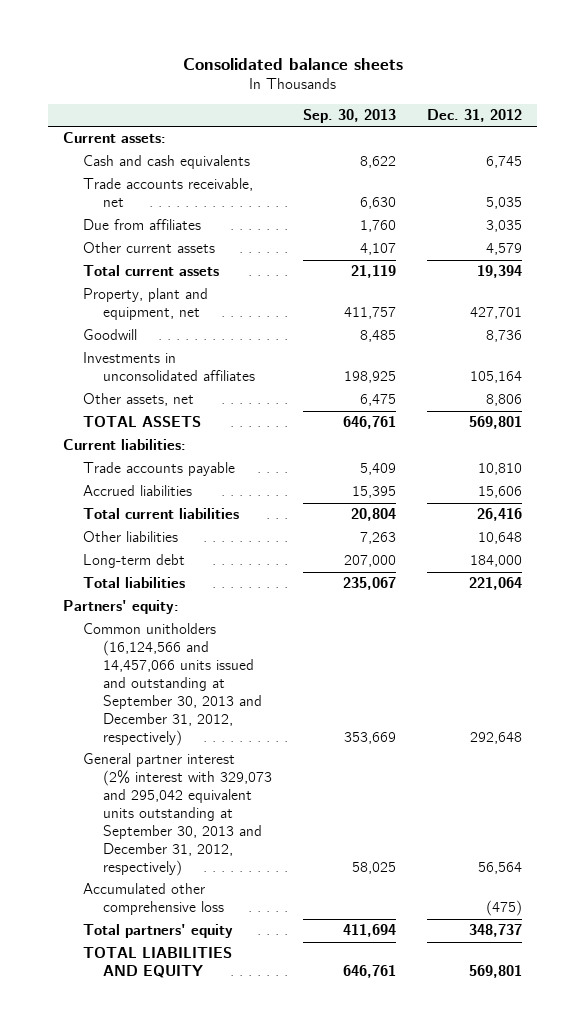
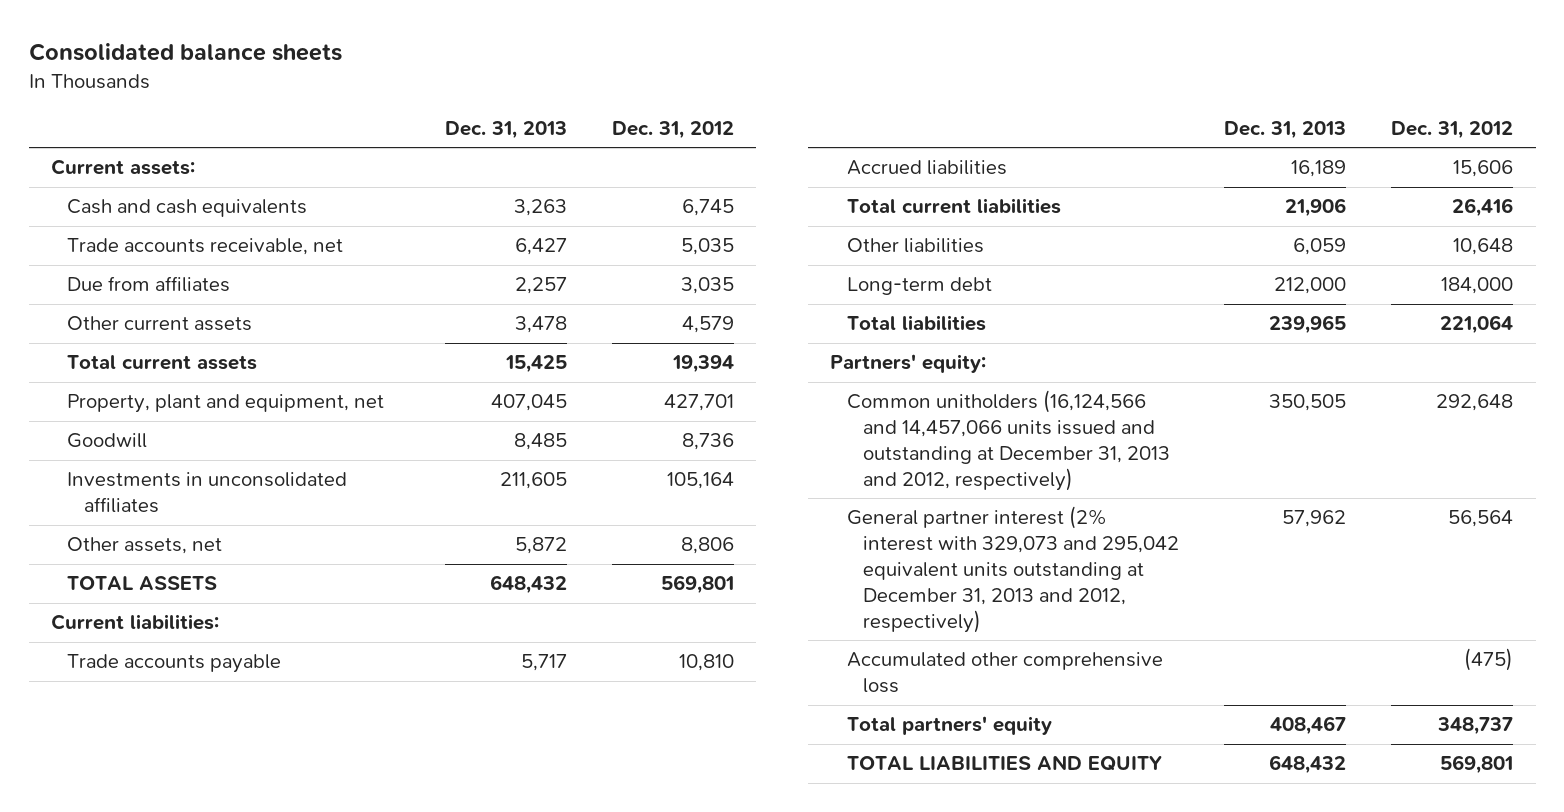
[303,108,397,123] Sep. 30, 2013 -> none
none -> [444,120,567,139] Dec. 31, 2013
[83,623,263,746] Common unitholders (16,124,566 and 14,457,066 units issued and outstanding at September 30, 2013 and December 31, 2012, respectively) -> [846,390,1170,491] Common unitholders (16,124,566 and 14,457,066 units issued and outstanding at December 31, 2013 and 2012, respectively)
[83,753,273,876] General partner interest (2% interest with 329,073 and 295,042 equivalent units outstanding at September 30, 2013 and December 31, 2012, respectively) -> [846,506,1179,633] General partner interest (2% interest with 329,073 and 295,042 equivalent units outstanding at December 31, 2013 and 2012, respectively)

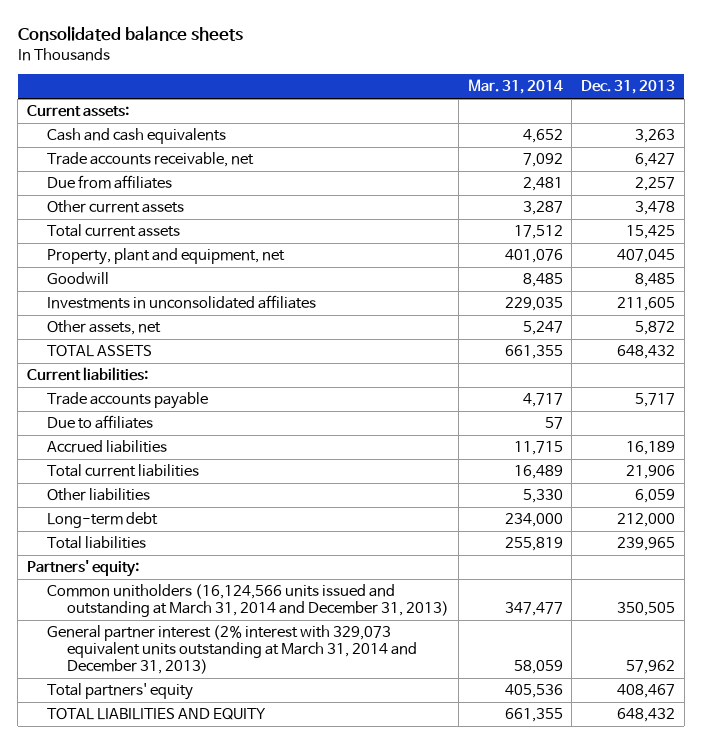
[611,120,734,139] Dec. 31, 2012 -> none
none -> [467,79,563,95] Mar. 31, 2014
none -> [47,415,154,430] Due to affiliates
[846,652,1163,694] Accumulated other comprehensive loss -> none
[846,390,1170,491] Common unitholders (16,124,566 and 14,457,066 units issued and outstanding at December 31, 2013 and 2012, respectively) -> [47,584,450,618] Common unitholders (16,124,566 units issued and outstanding at March 31, 2014 and December 31, 2013)
[846,506,1179,633] General partner interest (2% interest with 329,073 and 295,042 equivalent units outstanding at December 31, 2013 and 2012, respectively) -> [47,625,418,674] General partner interest (2% interest with 329,073 equivalent units outstanding at March 31, 2014 and December 31, 2013)

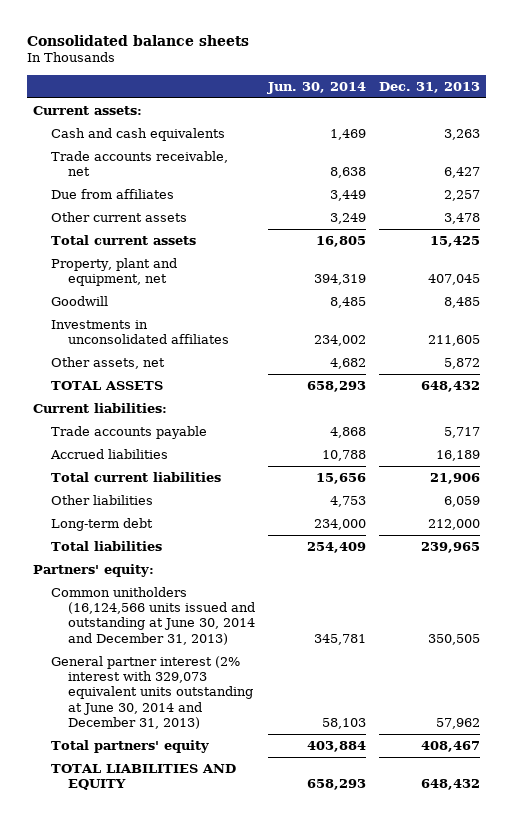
[467,79,563,95] Mar. 31, 2014 -> none
none -> [266,81,366,94] Jun. 30, 2014
[47,415,154,430] Due to affiliates -> none
[47,584,450,618] Common unitholders (16,124,566 units issued and outstanding at March 31, 2014 and December 31, 2013) -> [50,586,255,645] Common unitholders (16,124,566 units issued and outstanding at June 30, 2014 and December 31, 2013)
[47,625,418,674] General partner interest (2% interest with 329,073 equivalent units outstanding at March 31, 2014 and December 31, 2013) -> [50,655,253,729] General partner interest (2% interest with 329,073 equivalent units outstanding at June 30, 2014 and December 31, 2013)

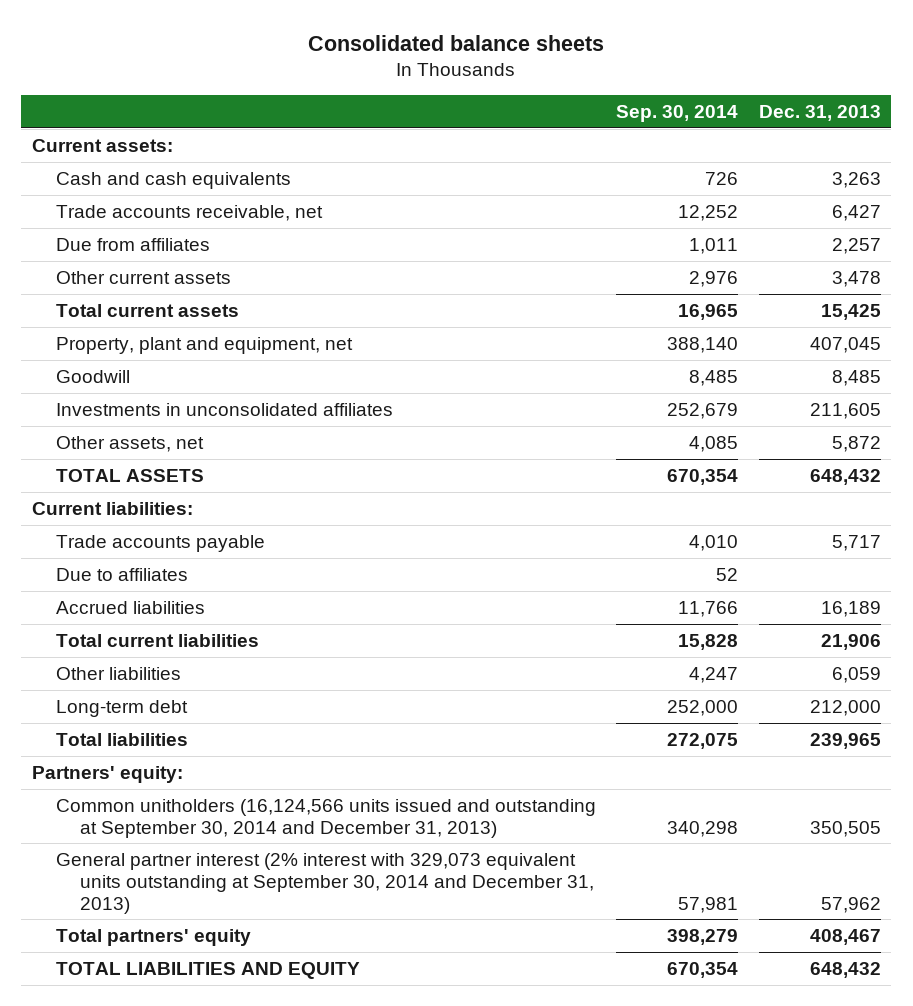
[266,81,366,94] Jun. 30, 2014 -> none
none -> [616,104,739,122] Sep. 30, 2014
none -> [55,567,188,581] Due to affiliates
[50,586,255,645] Common unitholders (16,124,566 units issued and outstanding at June 30, 2014 and December 31, 2013) -> [55,798,596,838] Common unitholders (16,124,566 units issued and outstanding at September 30, 2014 and December 31, 2013)
[50,655,253,729] General partner interest (2% interest with 329,073 equivalent units outstanding at June 30, 2014 and December 31, 2013) -> [55,852,595,914] General partner interest (2% interest with 329,073 equivalent units outstanding at September 30, 2014 and December 31, 2013)

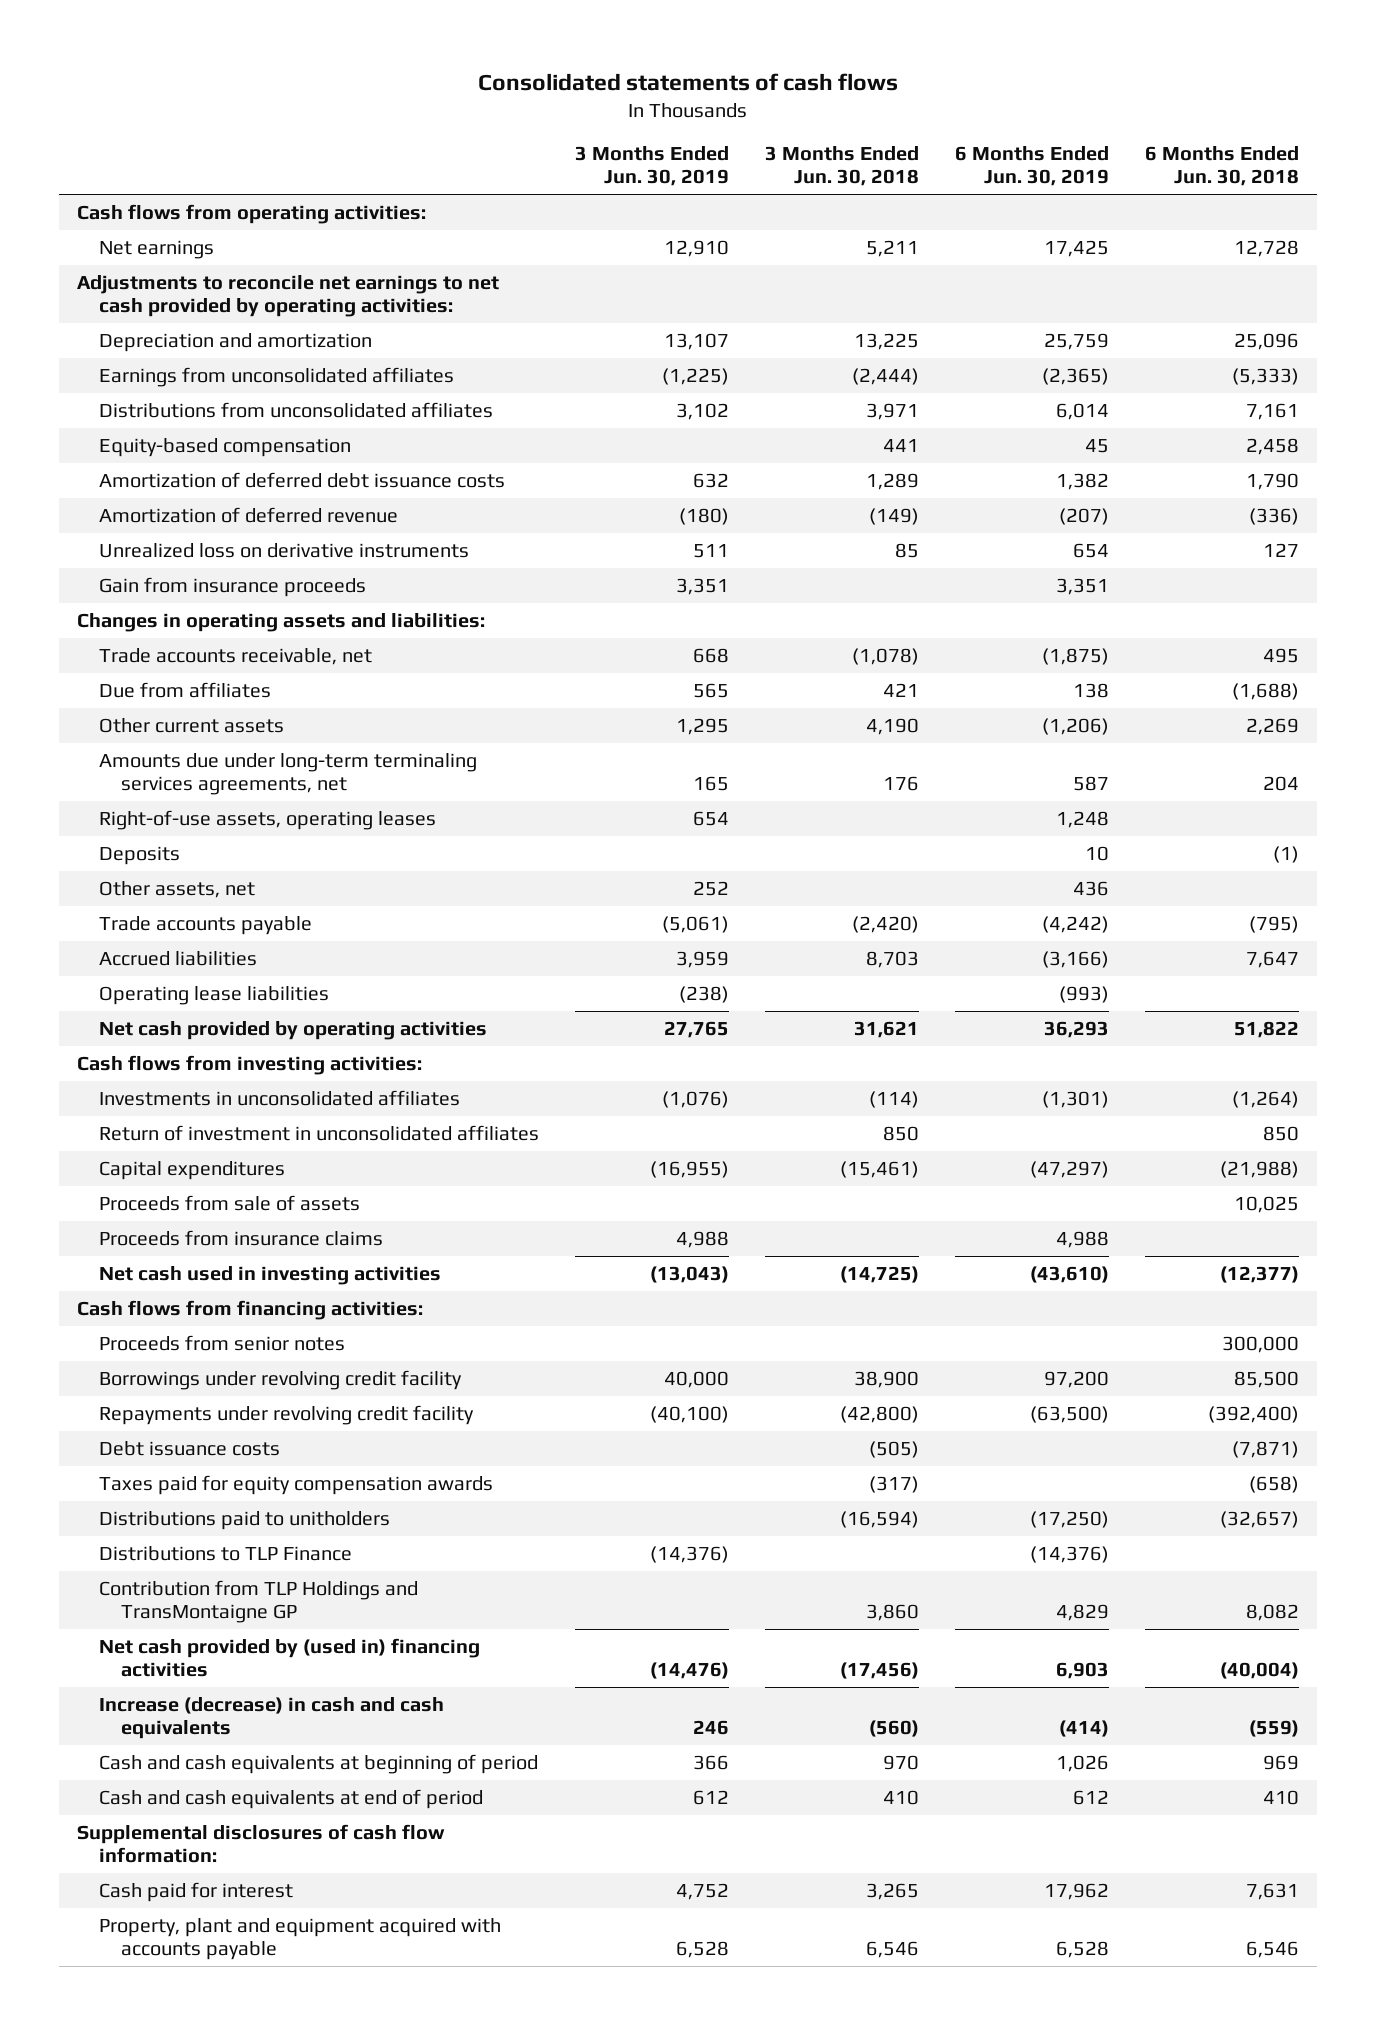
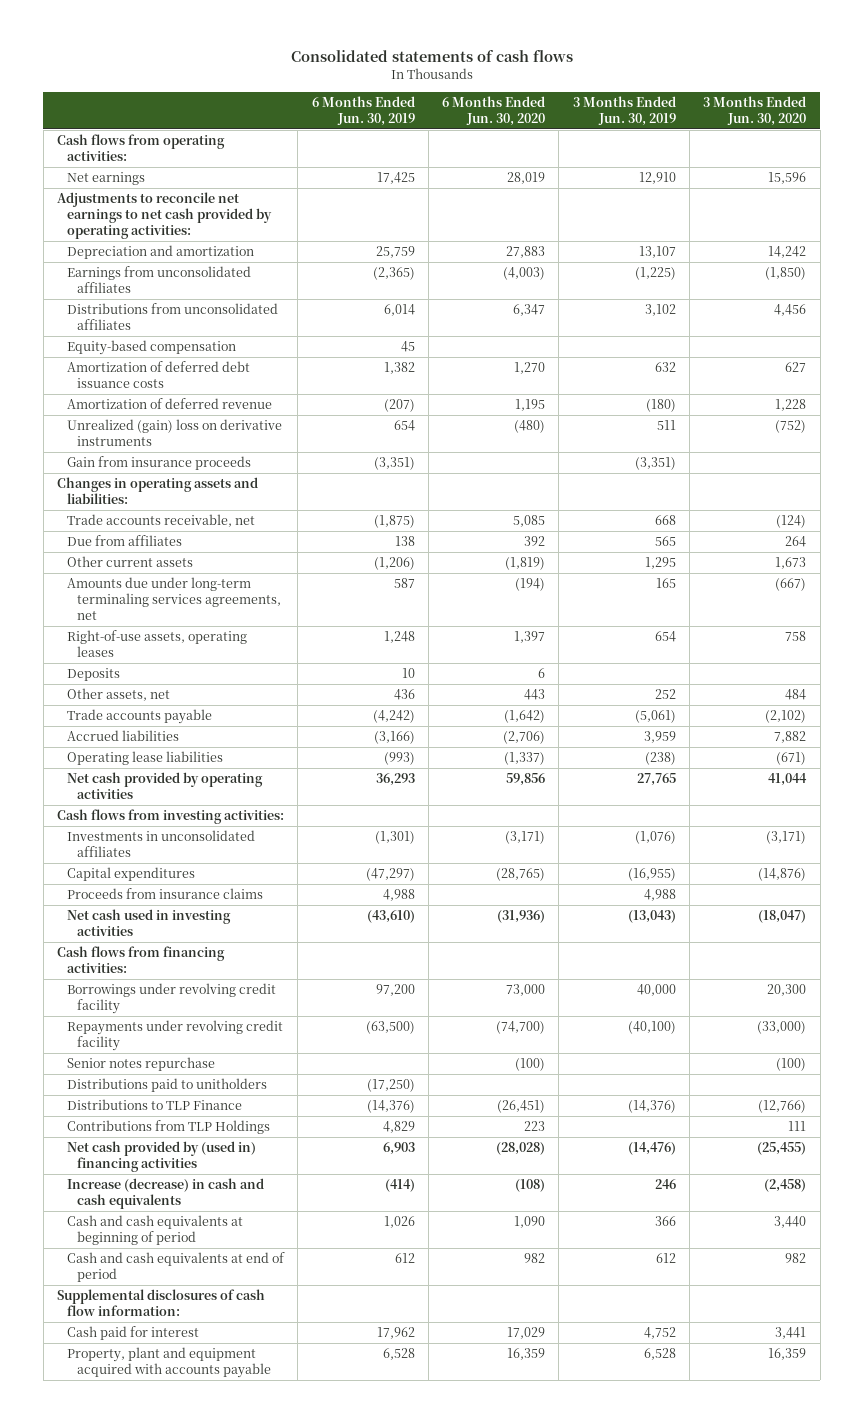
[765,146,920,187] 3 Months Ended Jun. 30, 2018 -> none
[1145,146,1300,187] 6 Months Ended Jun. 30, 2018 -> none
none -> [442,95,546,126] 6 Months Ended Jun. 30, 2020
none -> [703,95,807,126] 3 Months Ended Jun. 30, 2020
[99,542,470,558] Unrealized loss on derivative instruments -> [66,418,282,447] Unrealized (gain) loss on derivative instruments
[676,577,730,595] 3,351 -> [634,456,676,470] (3,351)
[1056,577,1110,595] 3,351 -> [373,456,415,470] (3,351)
[99,1124,540,1141] Return of investment in unconsolidated affiliates -> none
[99,1194,361,1211] Proceeds from sale of assets -> none
[99,1334,346,1351] Proceeds from senior notes -> none
[99,1440,281,1456] Debt issuance costs -> none
[99,1474,494,1495] Taxes paid for equity compensation awards -> none
none -> [66,1056,215,1071] Senior notes repurchase
[99,1579,419,1623] Contribution from TLP Holdings and TransMontaigne GP -> [66,1119,270,1134] Contributions from TLP Holdings

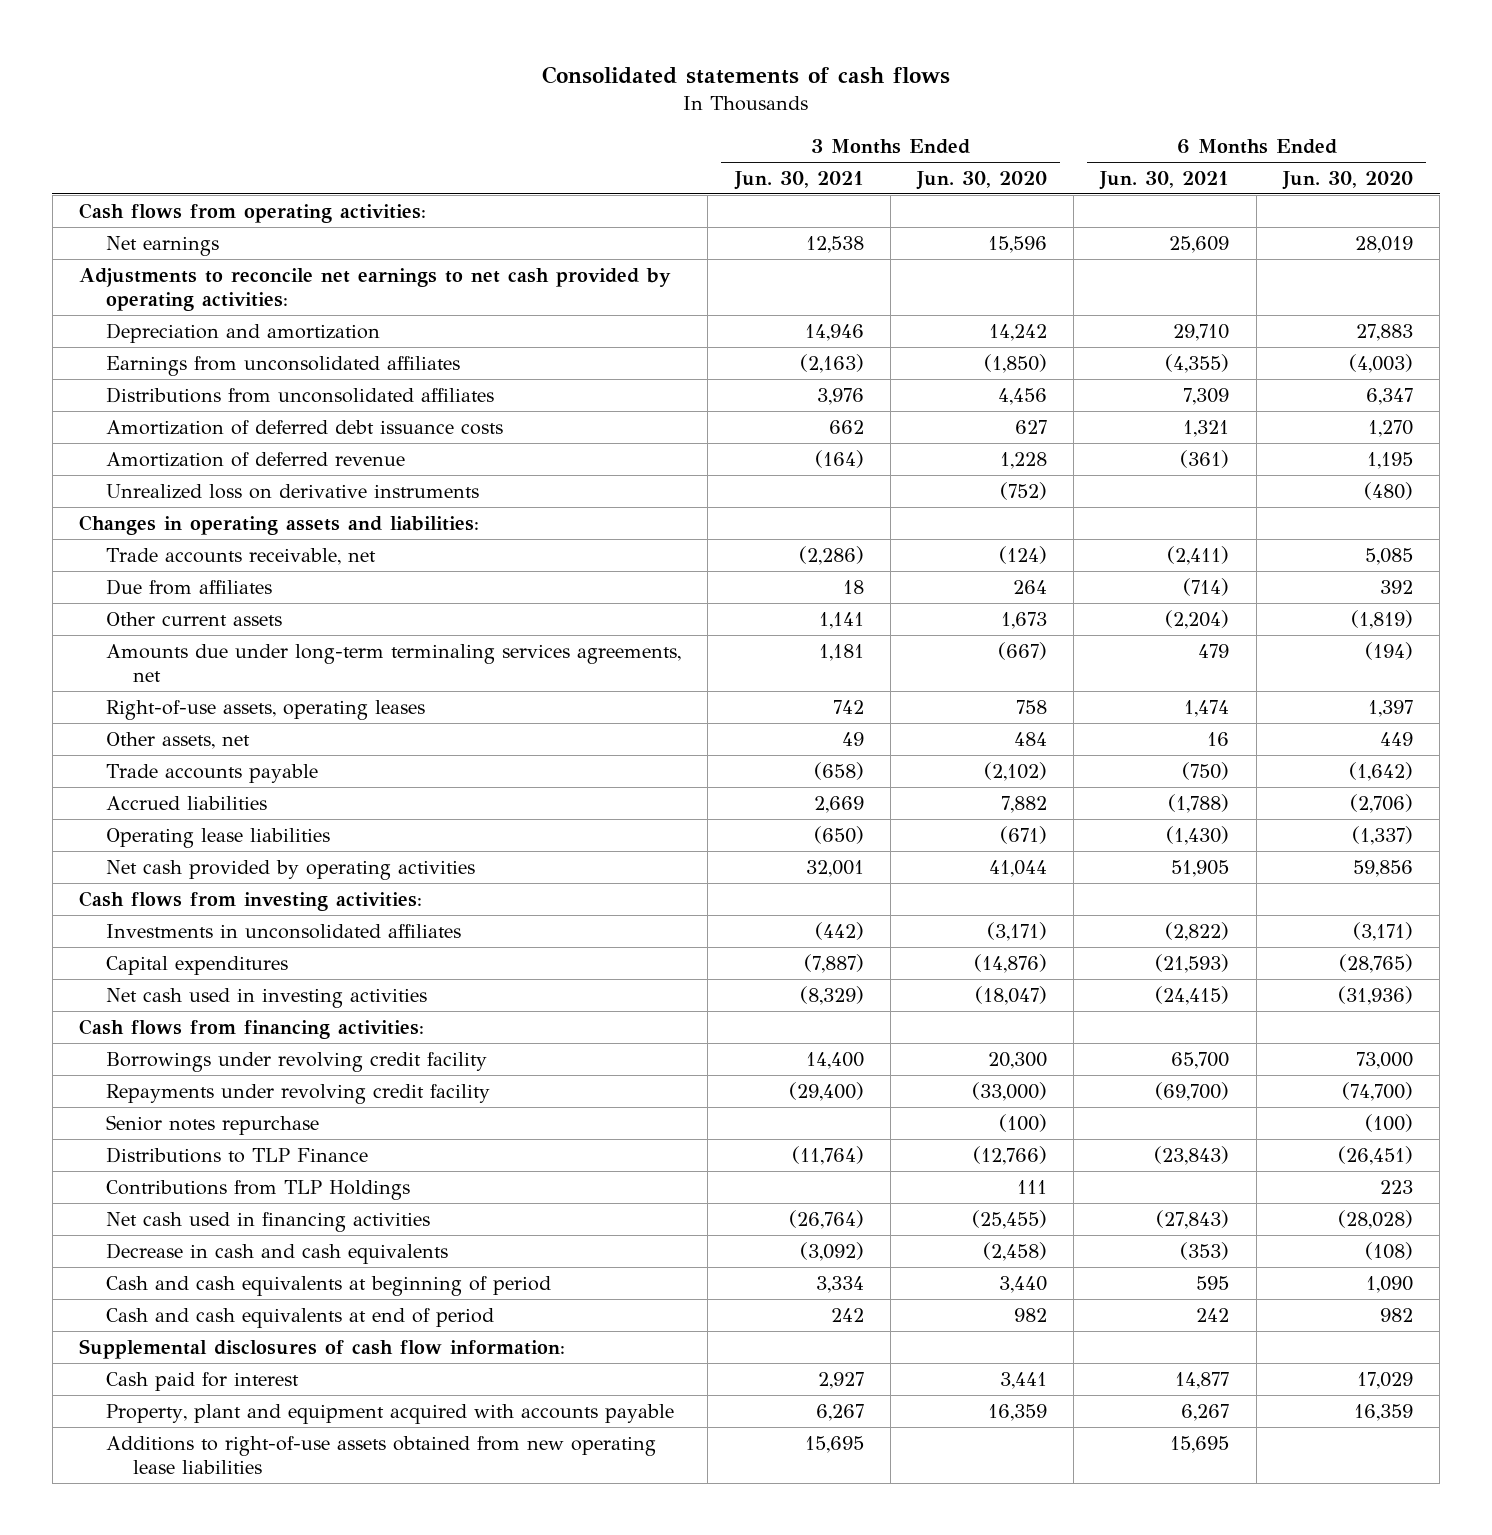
[311,95,415,126] 6 Months Ended Jun. 30, 2019 -> none
[572,95,676,126] 3 Months Ended Jun. 30, 2019 -> none
none -> [733,170,864,190] Jun. 30, 2021
none -> [1099,170,1230,190] Jun. 30, 2021
[66,339,236,355] Equity-based compensation -> none
[66,455,251,470] Gain from insurance proceeds -> none
[66,418,282,447] Unrealized (gain) loss on derivative instruments -> [106,483,480,499] Unrealized loss on derivative instruments
[66,667,120,681] Deposits -> none
[524,688,546,700] 443 -> [1379,731,1413,746] 449
[66,887,263,899] Proceeds from insurance claims -> none
[66,1077,267,1092] Distributions paid to unitholders -> none
[66,1140,256,1173] Net cash provided by (used in) financing activities -> [106,1211,431,1232] Net cash used in financing activities
[66,1177,264,1210] Increase (decrease) in cash and cash equivalents -> [106,1242,449,1264] Decrease in cash and cash equivalents
none -> [106,1435,657,1474] Additions to right-of-use assets obtained from new operating lease liabilities

